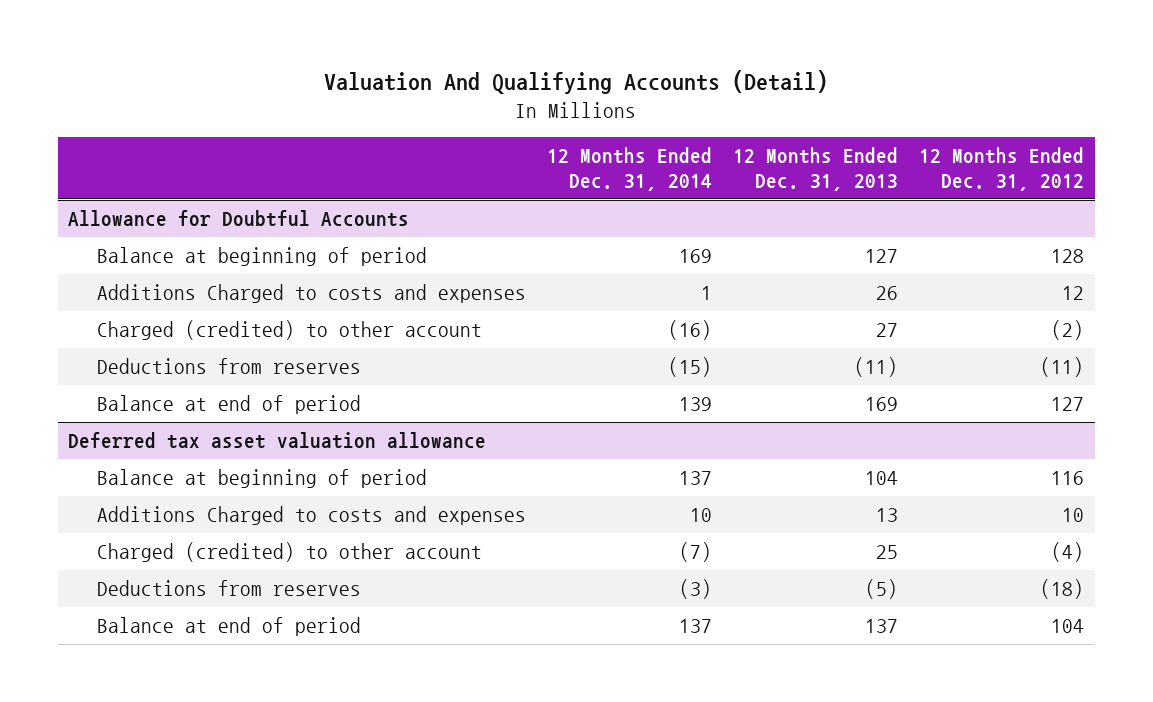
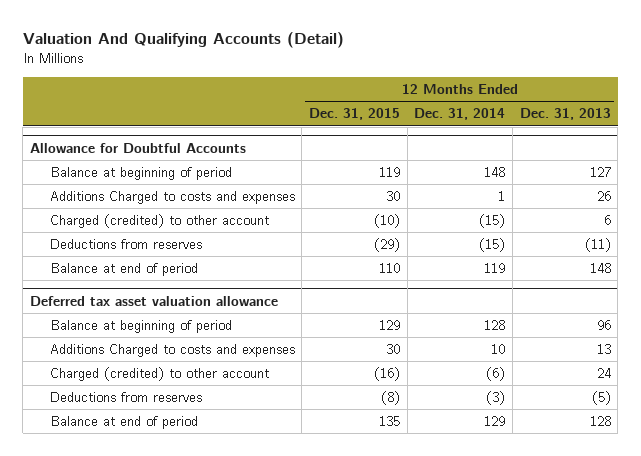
[919,147,1085,192] 12 Months Ended Dec. 31, 2012 -> none
none -> [308,108,400,121] Dec. 31, 2015
[679,248,713,263] 169 -> [484,166,506,177] 148
[668,319,713,340] (16) -> [479,213,506,228] (15)
[876,322,899,337] 27 -> [603,214,611,225] 6
[679,396,713,411] 139 -> [484,262,506,273] 119
[865,396,899,411] 169 -> [589,262,611,273] 148
[679,470,713,485] 137 -> [484,319,506,330] 128
[865,470,899,485] 104 -> [596,319,611,330] 96
[679,541,713,562] (7) -> [486,366,506,381] (6)
[876,544,899,559] 25 -> [596,367,611,378] 24
[679,618,713,633] 137 -> [484,415,506,426] 129
[865,618,899,633] 137 -> [589,415,611,426] 128

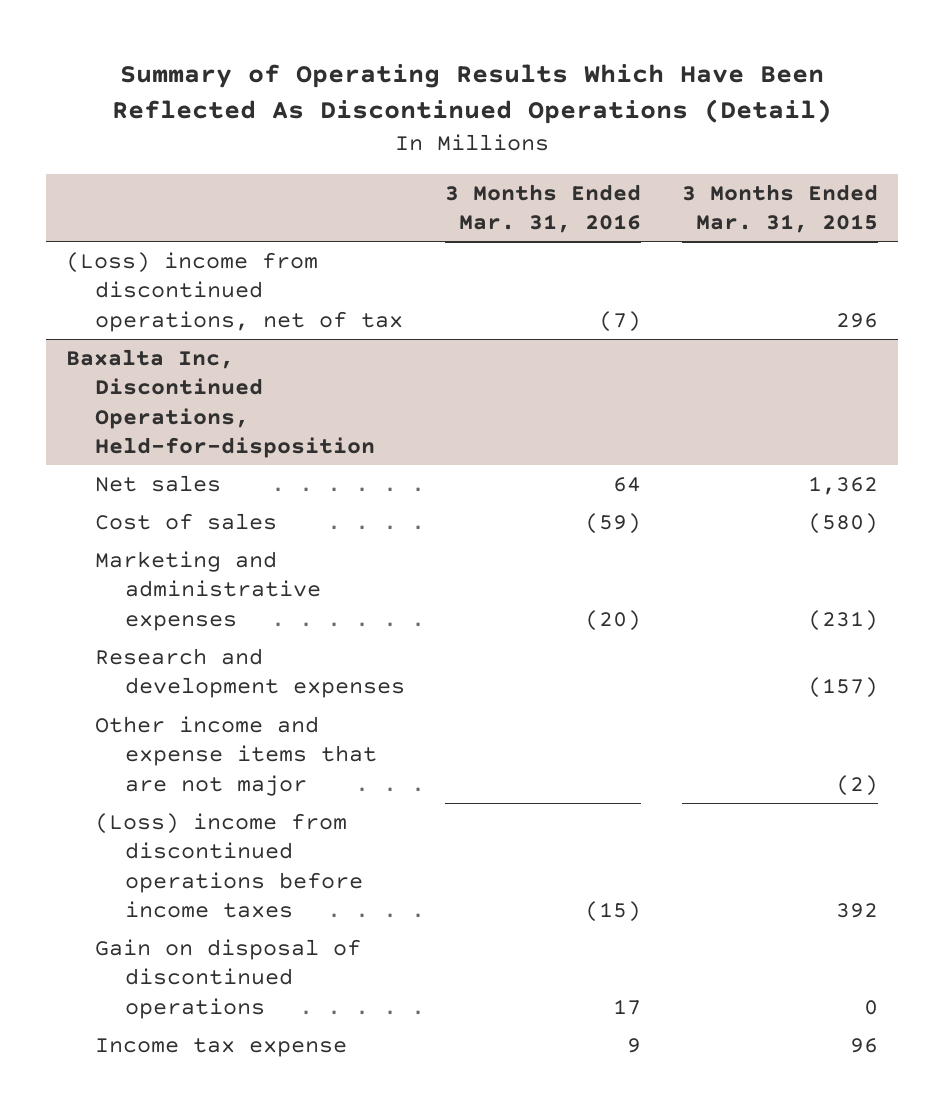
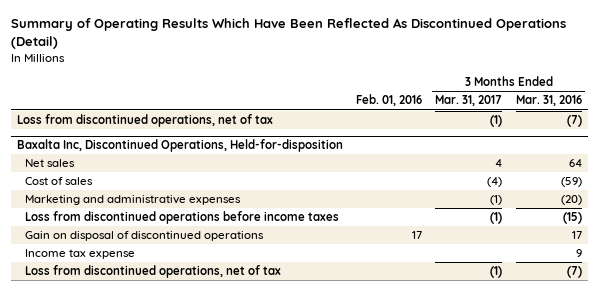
[681,183,878,234] 3 Months Ended Mar. 31, 2015 -> none
none -> [356,94,423,107] Feb. 01, 2016
none -> [435,95,503,107] Mar. 31, 2017
[65,252,404,332] (Loss) income from discontinued operations, net of tax -> [17,114,274,128] Loss from discontinued operations, net of tax
[95,648,405,699] Research and development expenses -> none
[95,716,377,796] Other income and expense items that are not major -> none
[95,813,363,919] (Loss) income from discontinued operations before income taxes -> [25,211,340,225] Loss from discontinued operations before income taxes
none -> [25,265,282,279] Loss from discontinued operations, net of tax

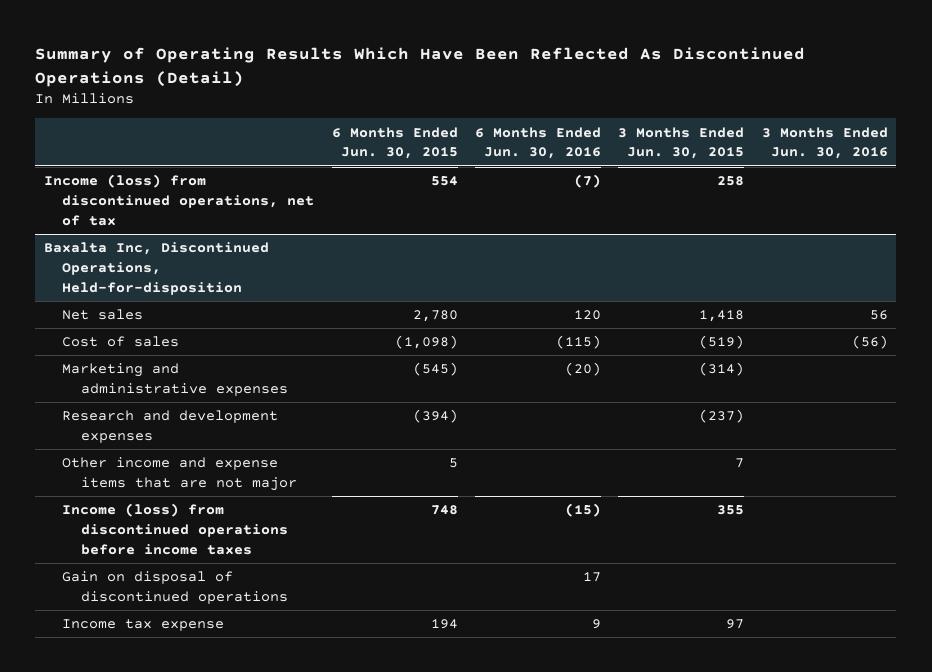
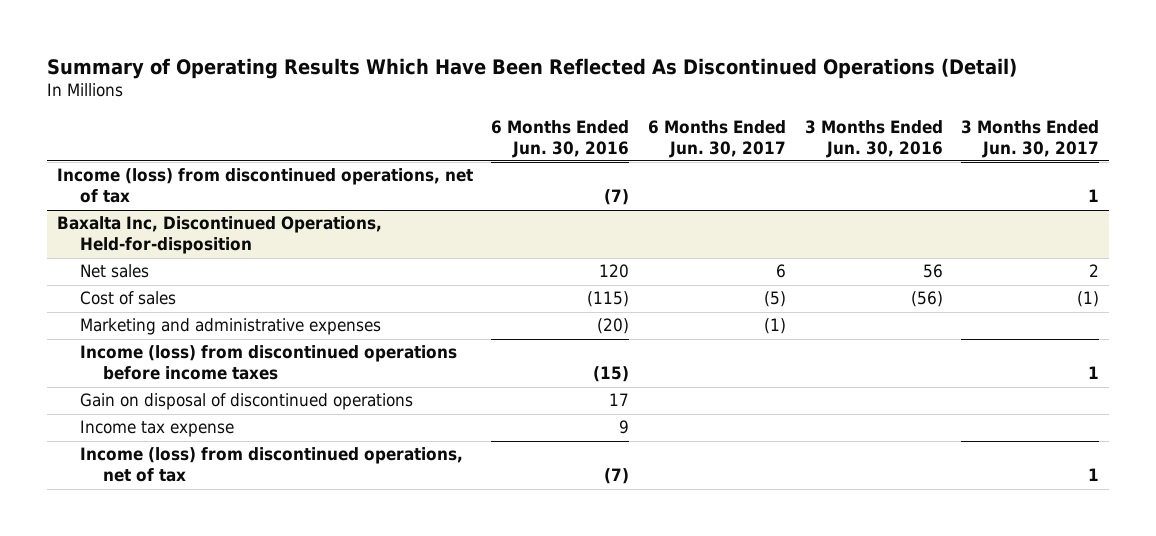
[331,126,458,160] 6 Months Ended Jun. 30, 2015 -> none
[618,126,745,160] 3 Months Ended Jun. 30, 2015 -> none
none -> [647,119,786,158] 6 Months Ended Jun. 30, 2017
none -> [961,119,1100,158] 3 Months Ended Jun. 30, 2017
[62,410,279,443] Research and development expenses -> none
[62,457,297,491] Other income and expense items that are not major -> none
none -> [79,447,463,483] Income (loss) from discontinued operations, net of tax

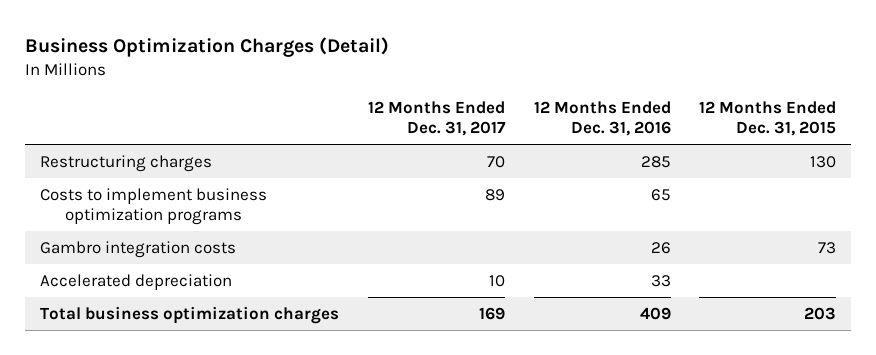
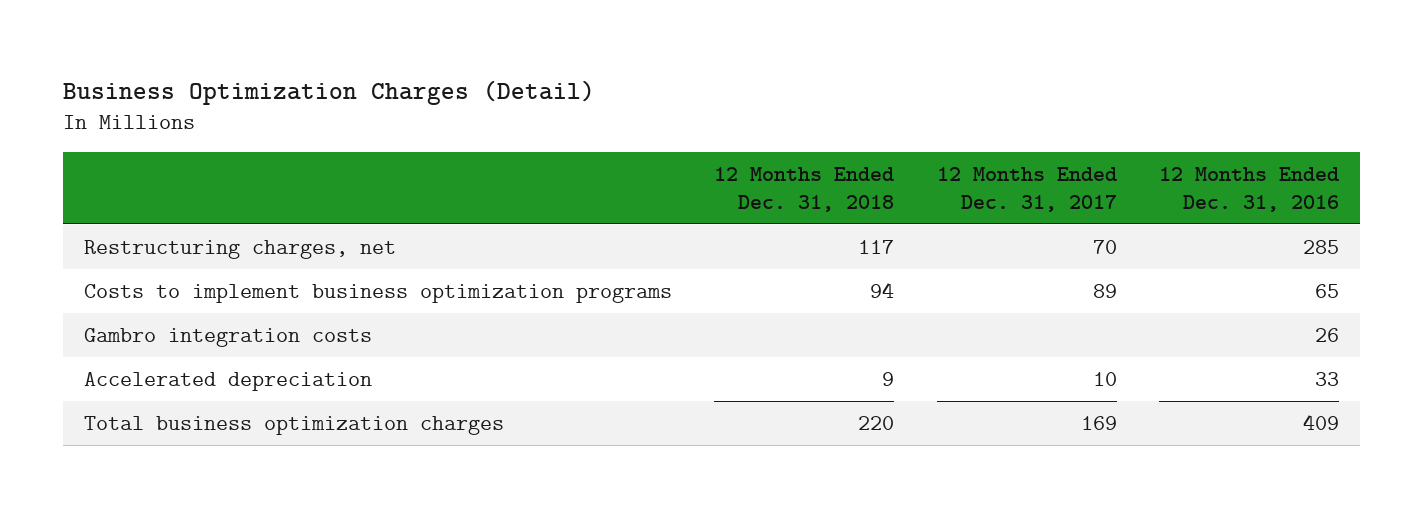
[699,101,837,137] 12 Months Ended Dec. 31, 2015 -> none
none -> [714,167,895,212] 12 Months Ended Dec. 31, 2018
[39,154,212,172] Restructuring charges -> [84,240,397,260] Restructuring charges, net

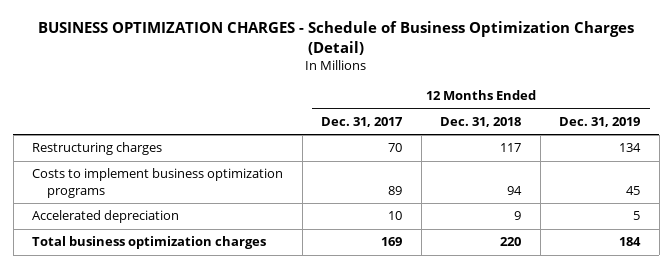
[63,79,596,105] Business Optimization Charges (Detail) -> [38,21,635,55] BUSINESS OPTIMIZATION CHARGES - Schedule of Business Optimization Charges (Detail)
[1158,167,1339,212] 12 Months Ended Dec. 31, 2016 -> none
none -> [559,117,641,128] Dec. 31, 2019
[84,240,397,260] Restructuring charges, net -> [32,142,163,156] Restructuring charges
[84,328,373,348] Gambro integration costs -> none

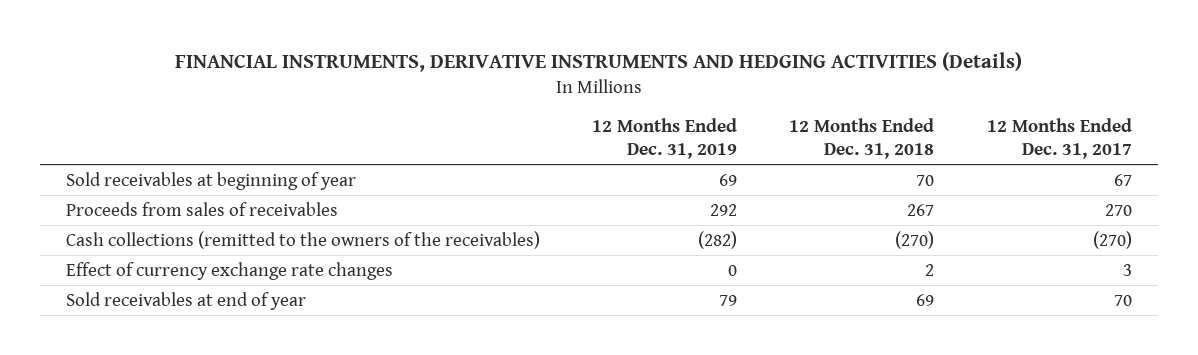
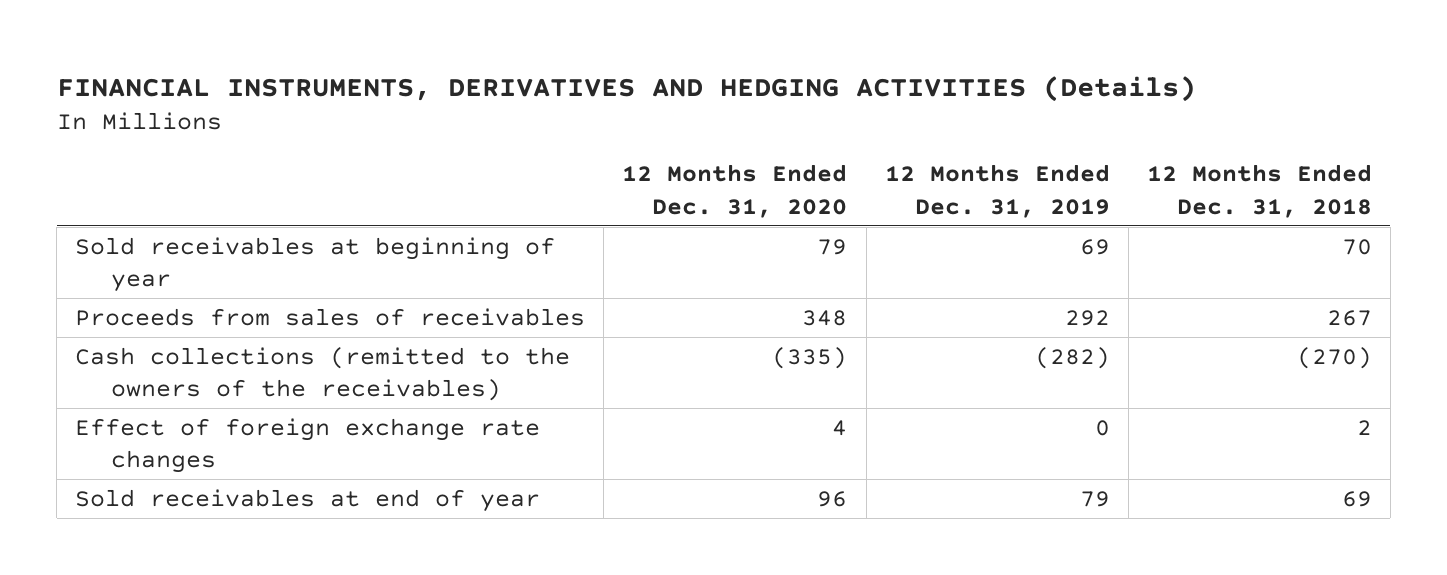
[174,52,1022,73] FINANCIAL INSTRUMENTS, DERIVATIVE INSTRUMENTS AND HEDGING ACTIVITIES (Details) -> [56,75,1196,102] FINANCIAL INSTRUMENTS, DERIVATIVES AND HEDGING ACTIVITIES (Details)
[986,118,1132,160] 12 Months Ended Dec. 31, 2017 -> none
none -> [622,164,848,218] 12 Months Ended Dec. 31, 2020
[66,261,394,280] Effect of currency exchange rate changes -> [75,417,541,474] Effect of foreign exchange rate changes

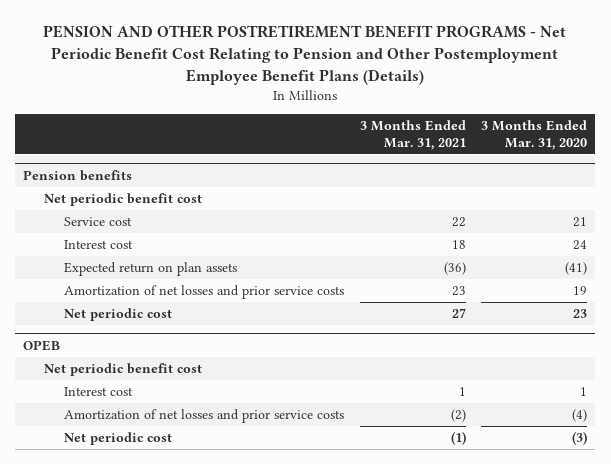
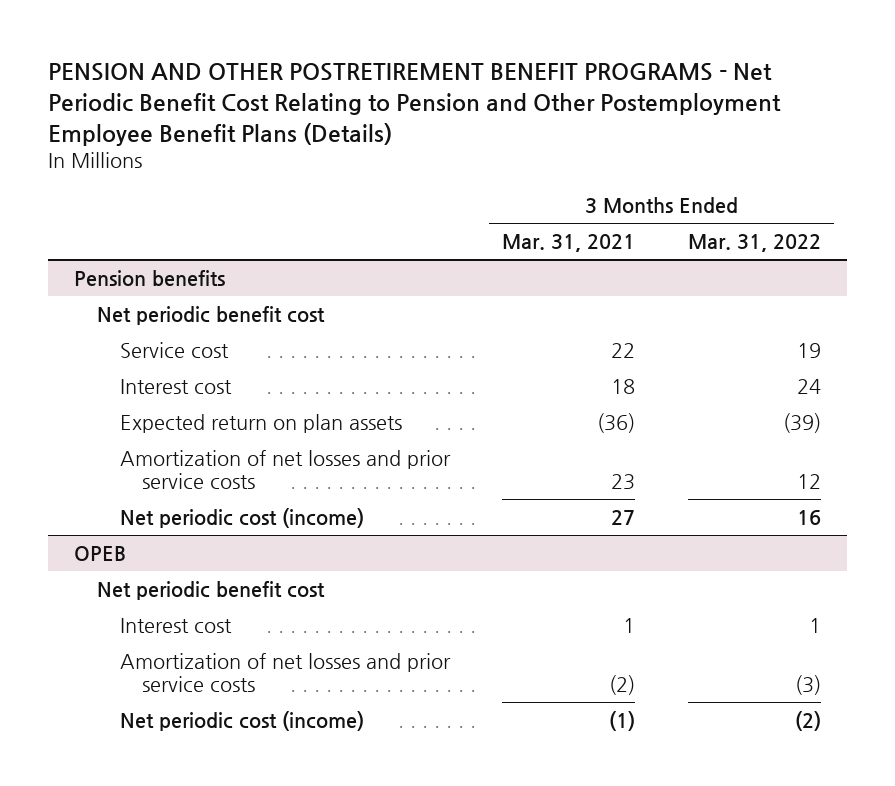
[481,119,588,150] 3 Months Ended Mar. 31, 2020 -> none
none -> [688,234,822,253] Mar. 31, 2022
[64,308,173,322] Net periodic cost -> [119,507,364,528] Net periodic cost (income)
[64,432,173,446] Net periodic cost -> [119,710,364,731] Net periodic cost (income)

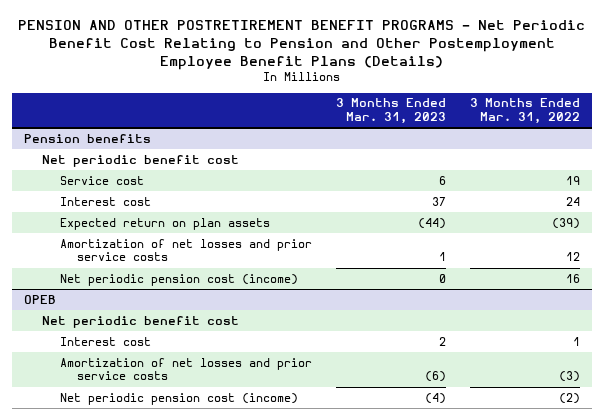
[502,234,636,253] Mar. 31, 2021 -> none
none -> [335,98,446,124] 3 Months Ended Mar. 31, 2023
[119,507,364,528] Net periodic cost (income) -> [59,273,298,286] Net periodic pension cost (income)
[119,710,364,731] Net periodic cost (income) -> [59,392,298,405] Net periodic pension cost (income)

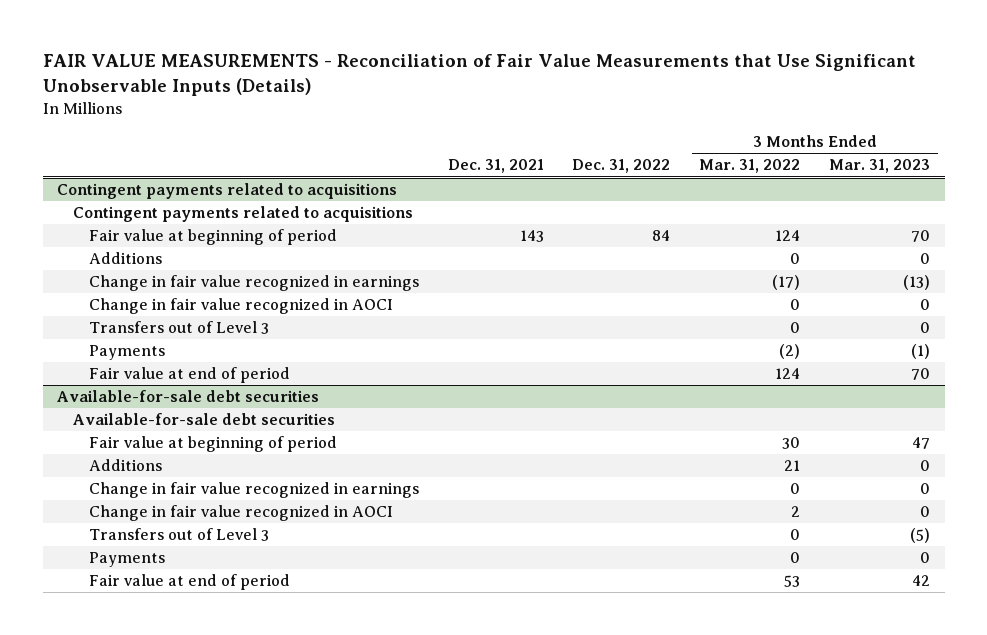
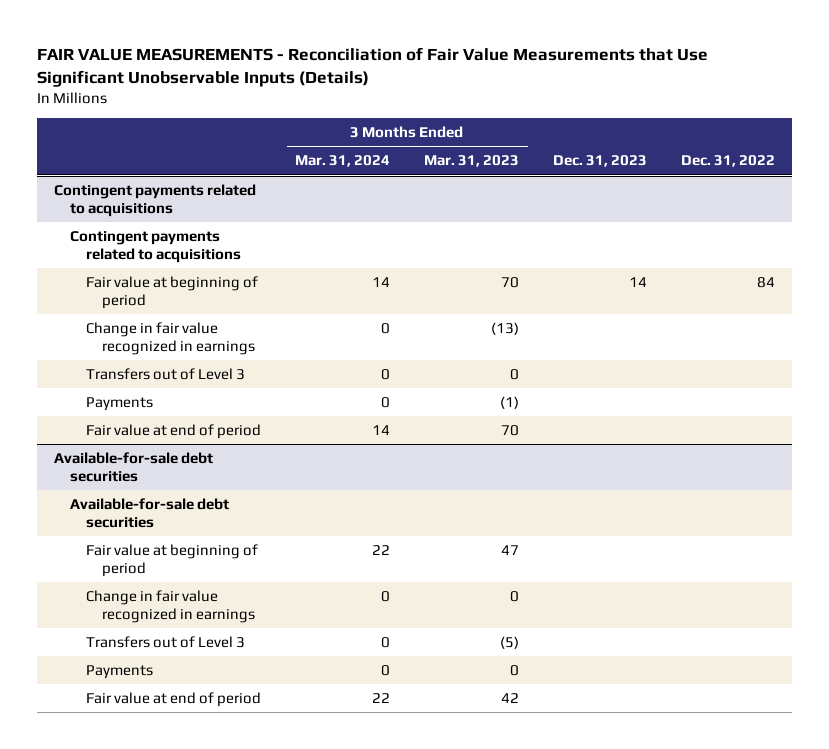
[447,159,544,174] Dec. 31, 2021 -> none
[699,159,801,174] Mar. 31, 2022 -> none
none -> [295,155,391,168] Mar. 31, 2024
none -> [553,155,648,168] Dec. 31, 2023
[88,252,162,265] Additions -> none
[88,298,393,315] Change in fair value recognized in AOCI -> none
[88,459,162,472] Additions -> none
[88,505,393,522] Change in fair value recognized in AOCI -> none

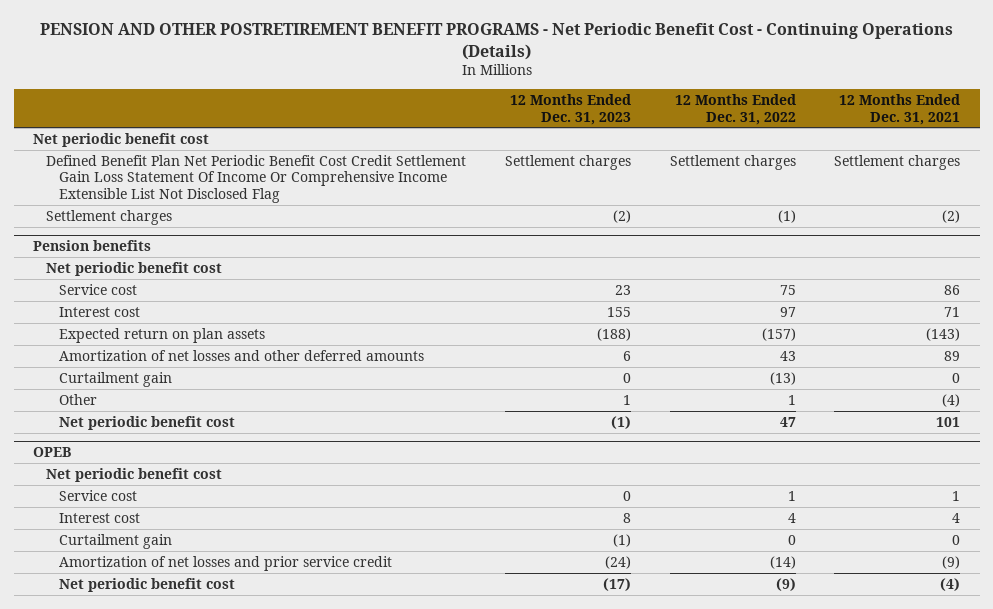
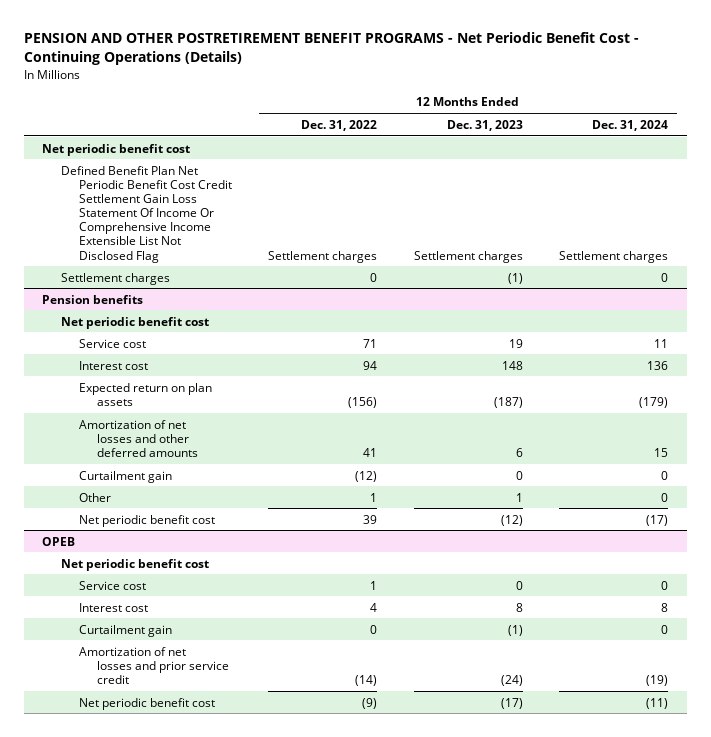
[839,94,961,125] 12 Months Ended Dec. 31, 2021 -> none
none -> [592,119,669,131] Dec. 31, 2024
[612,209,631,223] (2) -> [507,272,523,284] (1)
[777,209,796,223] (1) -> [370,272,378,282] 0
[614,284,631,295] 23 -> [508,338,523,348] 19
[779,284,796,295] 75 -> [363,338,378,348] 71
[606,306,631,317] 155 -> [501,360,523,370] 148
[779,306,796,317] 97 -> [363,360,378,370] 94
[596,327,631,341] (188) -> [493,396,523,408] (187)
[761,327,796,341] (157) -> [348,396,378,408] (156)
[779,350,796,361] 43 -> [363,447,378,457] 41
[769,371,796,385] (13) -> [355,470,378,482] (12)
[610,415,631,429] (1) -> [500,514,523,526] (12)
[779,416,796,427] 47 -> [363,514,378,524] 39

